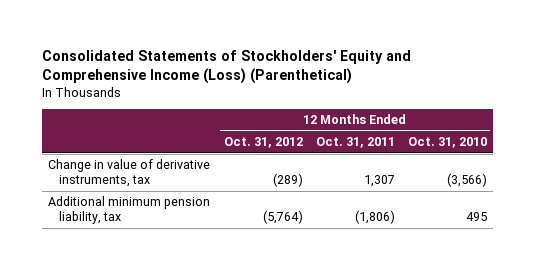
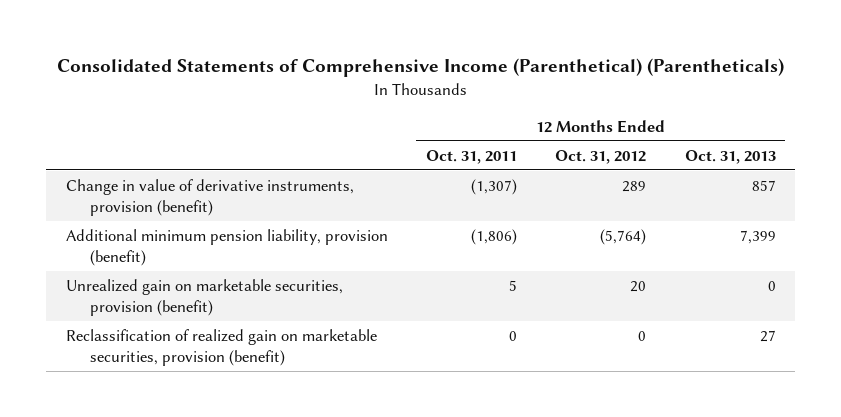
[41,49,411,85] Consolidated Statements of Stockholders' Equity and Comprehensive Income (Loss) (Parenthetical) -> [56,58,784,78] Consolidated Statements of Comprehensive Income (Parenthetical) (Parentheticals)
[407,136,487,148] Oct. 31, 2010 -> none
none -> [684,149,776,164] Oct. 31, 2013
[48,159,211,188] Change in value of derivative instruments, tax -> [65,178,354,216] Change in value of derivative instruments, provision (benefit)
[272,173,303,188] (289) -> [622,180,647,192] 289
[363,175,395,188] 1,307 -> [470,178,517,195] (1,307)
[48,196,211,225] Additional minimum pension liability, tax -> [65,228,388,266] Additional minimum pension liability, provision (benefit)
none -> [65,278,343,316] Unrealized gain on marketable securities, provision (benefit)
none -> [65,328,377,366] Reclassification of realized gain on marketable securities, provision (benefit)

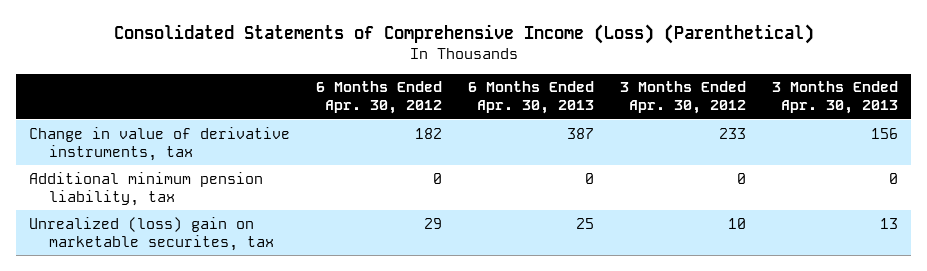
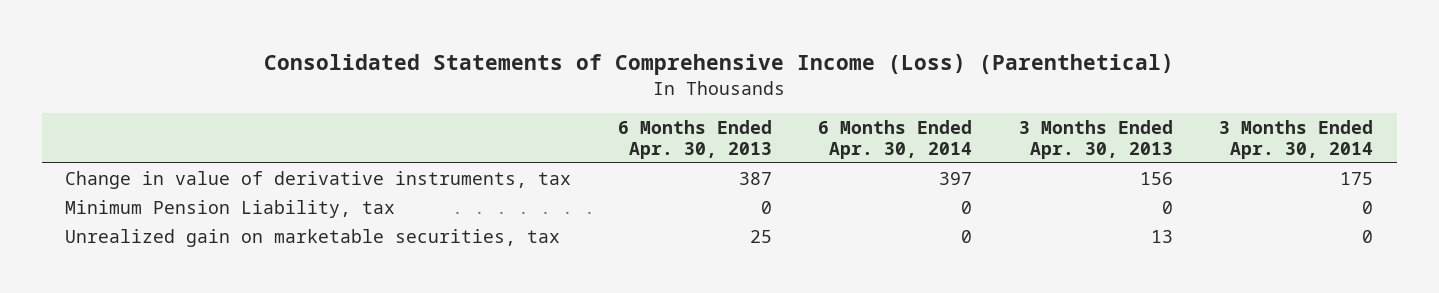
[316,81,443,115] 6 Months Ended Apr. 30, 2012 -> none
[620,81,747,115] 3 Months Ended Apr. 30, 2012 -> none
none -> [818,119,973,160] 6 Months Ended Apr. 30, 2014
none -> [1219,119,1374,160] 3 Months Ended Apr. 30, 2014
[28,171,263,206] Additional minimum pension liability, tax -> [65,200,396,219] Minimum Pension Liability, tax
[28,216,274,251] Unrealized (loss) gain on marketable securites, tax -> [65,229,561,248] Unrealized gain on marketable securities, tax

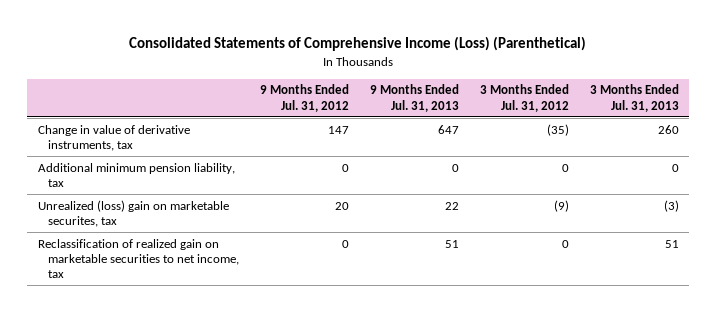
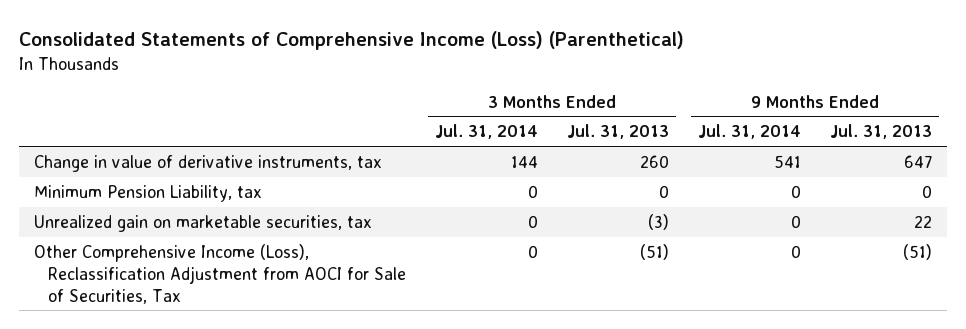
[260,84,350,112] 9 Months Ended Jul. 31, 2012 -> none
[479,84,569,112] 3 Months Ended Jul. 31, 2012 -> none
none -> [435,124,539,140] Jul. 31, 2014
none -> [698,124,802,140] Jul. 31, 2014
[37,238,240,279] Reclassification of realized gain on marketable securities to net income, tax -> none
[37,162,235,188] Additional minimum pension liability, tax -> [33,184,262,202] Minimum Pension Liability, tax
[37,199,229,228] Unrealized (loss) gain on marketable securites, tax -> [33,214,372,232] Unrealized gain on marketable securities, tax
none -> [33,243,407,304] Other Comprehensive Income (Loss), Reclassification Adjustment from AOCI for Sale of Securities, Tax

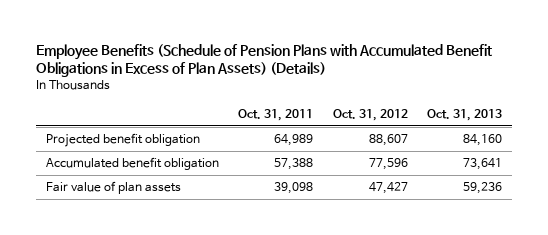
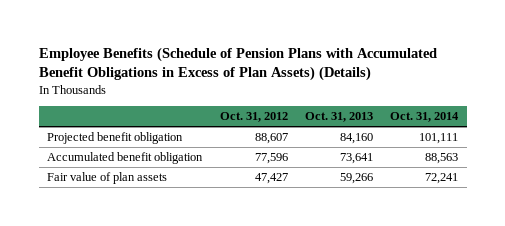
[238,108,314,121] Oct. 31, 2011 -> none
none -> [390,112,460,123] Oct. 31, 2014
[463,182,503,195] 59,236 -> [339,173,373,185] 59,266

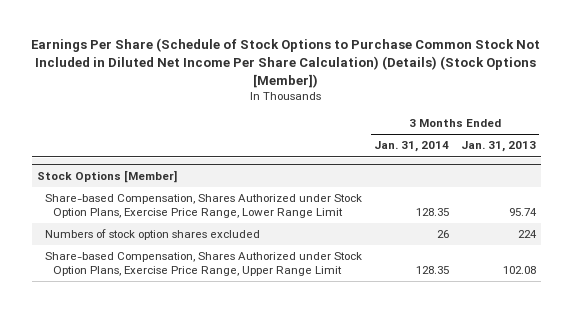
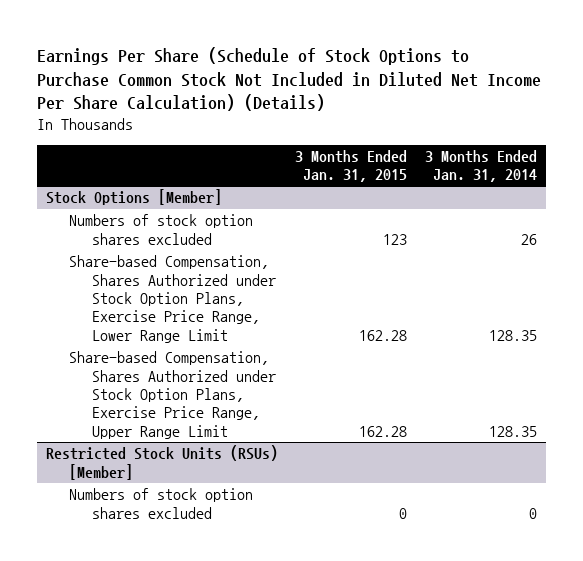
[31,38,541,88] Earnings Per Share (Schedule of Stock Options to Purchase Common Stock Not Included in Diluted Net Income Per Share Calculation) (Details) (Stock Options [Member]) -> [36,46,541,112] Earnings Per Share (Schedule of Stock Options to Purchase Common Stock Not Included in Diluted Net Income Per Share Calculation) (Details)
[460,141,536,153] Jan. 31, 2013 -> none
none -> [295,149,408,183] 3 Months Ended Jan. 31, 2015
[45,194,363,218] Share-based Compensation, Shares Authorized under Stock Option Plans, Exercise Price Range, Lower Range Limit -> [68,255,277,343] Share-based Compensation, Shares Authorized under Stock Option Plans, Exercise Price Range, Lower Range Limit
none -> [45,445,278,480] Restricted Stock Units (RSUs) [Member]
none -> [68,488,253,519] Numbers of stock option shares excluded

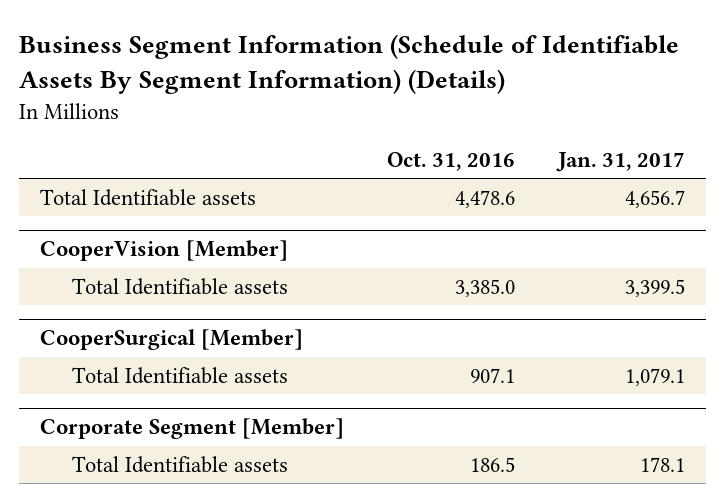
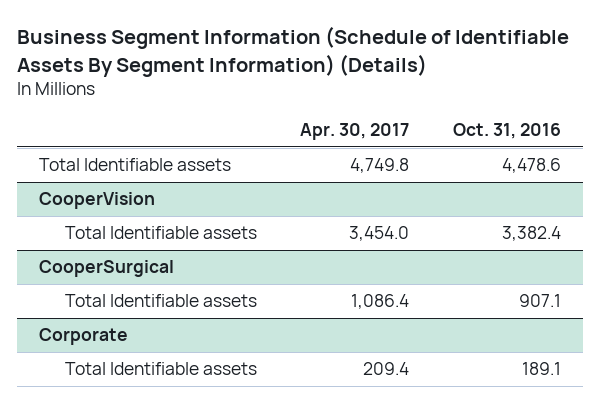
[555,151,685,172] Jan. 31, 2017 -> none
none -> [300,123,410,141] Apr. 30, 2017
[40,240,289,262] CooperVision [Member] -> [38,192,155,210] CooperVision
[454,278,515,297] 3,385.0 -> [501,226,561,242] 3,382.4
[40,329,304,351] CooperSurgical [Member] -> [38,260,174,278] CooperSurgical
[40,418,345,440] Corporate Segment [Member] -> [38,328,128,346] Corporate
[469,456,515,472] 186.5 -> [521,362,561,376] 189.1

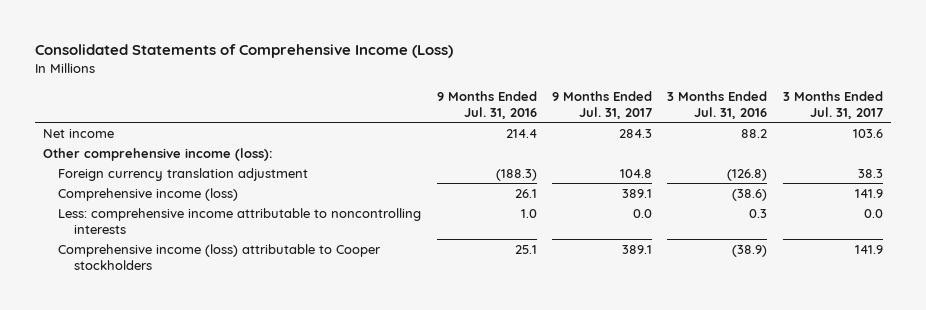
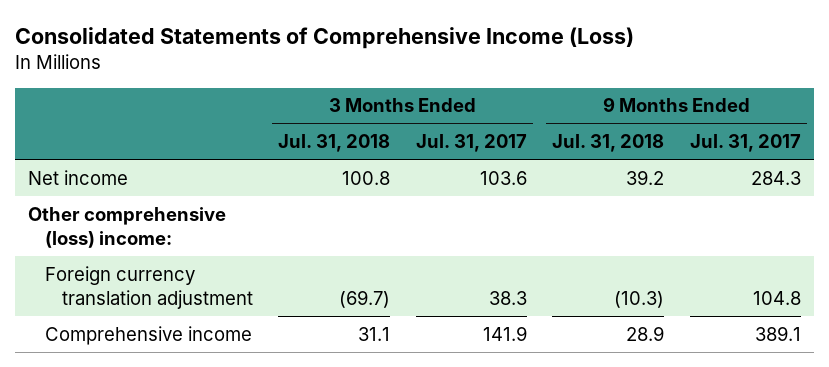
[436,91,537,119] 9 Months Ended Jul. 31, 2016 -> none
[667,91,768,119] 3 Months Ended Jul. 31, 2016 -> none
none -> [278,134,391,153] Jul. 31, 2018
none -> [552,134,665,153] Jul. 31, 2018
[42,147,273,161] Other comprehensive income (loss): -> [27,206,226,248] Other comprehensive (loss) income:
[58,187,239,201] Comprehensive income (loss) -> none
[58,207,422,234] Less: comprehensive income attributable to noncontrolling interests -> none
[58,243,382,270] Comprehensive income (loss) attributable to Cooper stockholders -> [44,325,252,345] Comprehensive income

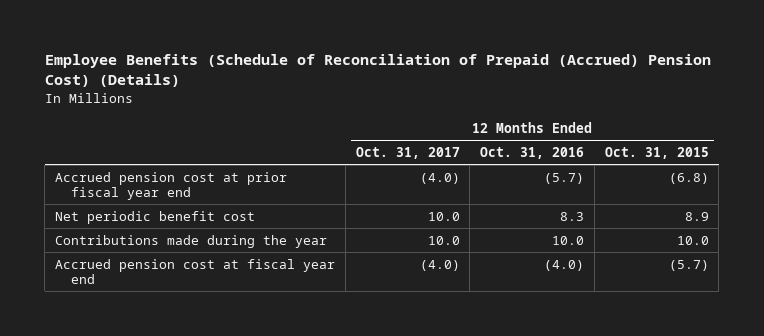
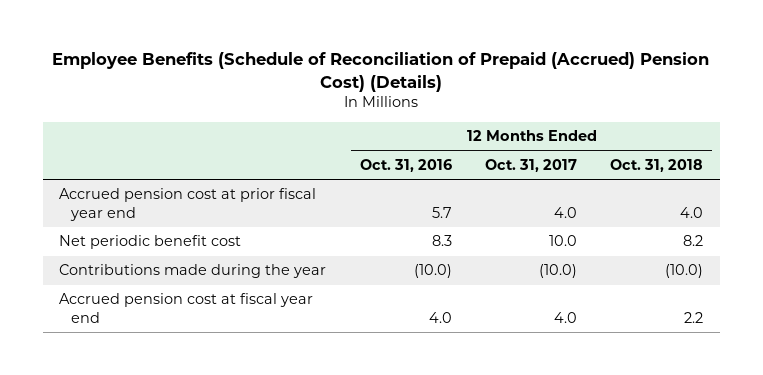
[604,146,709,159] Oct. 31, 2015 -> none
none -> [610,158,704,172] Oct. 31, 2018
[419,172,460,184] (4.0) -> [554,206,578,218] 4.0
[544,172,585,184] (5.7) -> [431,206,452,218] 5.7
[427,235,460,245] 10.0 -> [539,264,578,279] (10.0)
[552,235,585,245] 10.0 -> [413,264,452,279] (10.0)
[419,259,460,271] (4.0) -> [554,311,578,323] 4.0
[544,259,585,271] (4.0) -> [428,311,452,323] 4.0

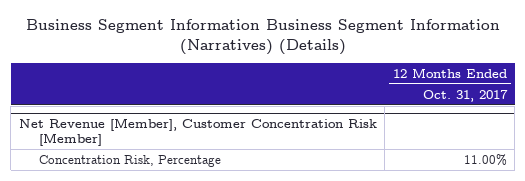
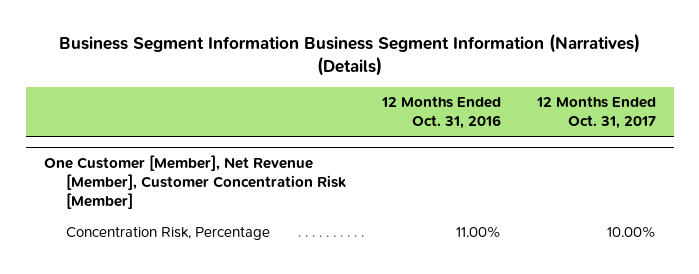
none -> [380,96,501,130] 12 Months Ended Oct. 31, 2016
[18,118,377,146] Net Revenue [Member], Customer Concentration Risk [Member] -> [43,155,347,210] One Customer [Member], Net Revenue [Member], Customer Concentration Risk [Member]
[463,153,507,166] 11.00% -> [606,226,656,239] 10.00%

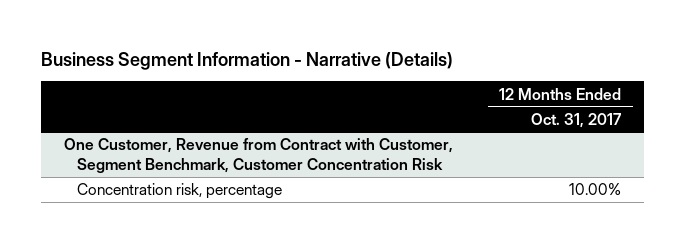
[58,32,640,77] Business Segment Information Business Segment Information (Narratives) (Details) -> [41,51,454,70] Business Segment Information - Narrative (Details)
[380,96,501,130] 12 Months Ended Oct. 31, 2016 -> none
[43,155,347,210] One Customer [Member], Net Revenue [Member], Customer Concentration Risk [Member] -> none
none -> [64,138,454,173] One Customer, Revenue from Contract with Customer, Segment Benchmark, Customer Concentration Risk
[66,226,271,241] Concentration Risk, Percentage -> [77,183,283,200] Concentration risk, percentage

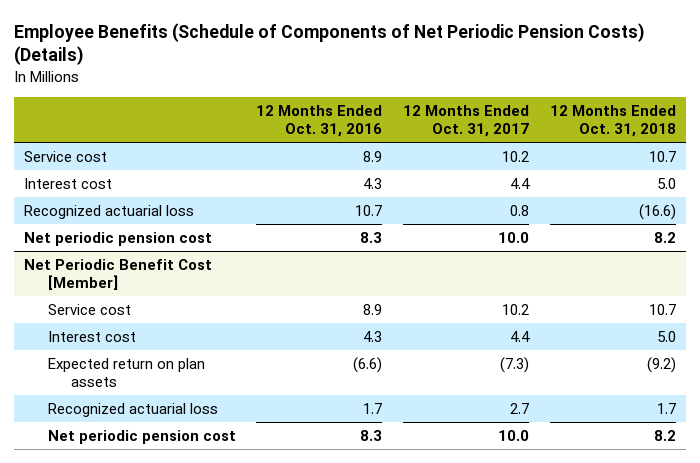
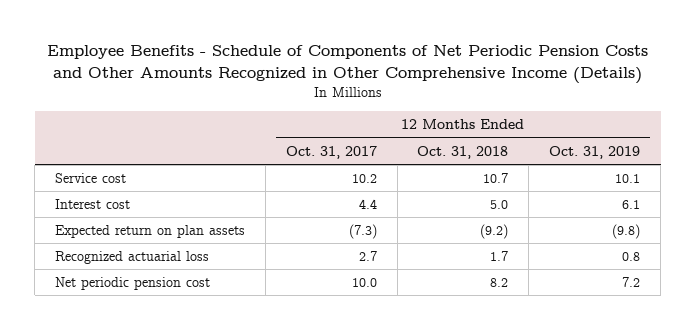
[14,22,646,66] Employee Benefits (Schedule of Components of Net Periodic Pension Costs) (Details) -> [46,45,648,85] Employee Benefits - Schedule of Components of Net Periodic Pension Costs and Other Amounts Recognized in Other Comprehensive Income (Details)
[256,104,383,138] 12 Months Ended Oct. 31, 2016 -> none
none -> [549,145,641,159] Oct. 31, 2019
[24,204,195,219] Recognized actuarial loss -> none
[24,231,213,246] Net periodic pension cost -> none
[24,258,213,291] Net Periodic Benefit Cost [Member] -> none
[47,303,131,315] Service cost -> none
[47,330,136,342] Interest cost -> none

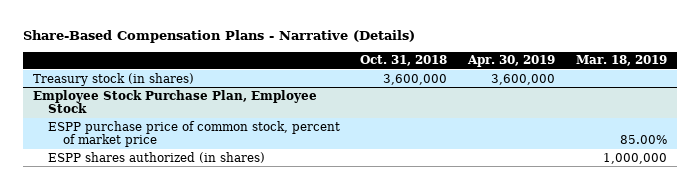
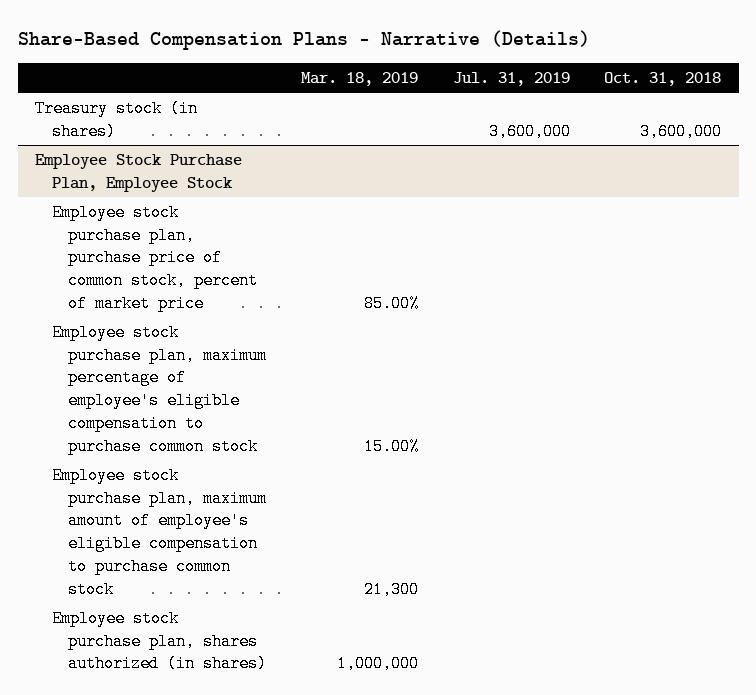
[466,55,555,68] Apr. 30, 2019 -> none
none -> [452,72,570,87] Jul. 31, 2019
[47,120,340,148] ESPP purchase price of common stock, percent of market price -> [51,203,259,312] Employee stock purchase plan, purchase price of common stock, percent of market price
none -> [51,323,268,455] Employee stock purchase plan, maximum percentage of employee's eligible compensation to purchase common stock
none -> [51,466,268,598] Employee stock purchase plan, maximum amount of employee's eligible compensation to purchase common stock
[47,151,265,163] ESPP shares authorized (in shares) -> [51,609,268,673] Employee stock purchase plan, shares authorized (in shares)

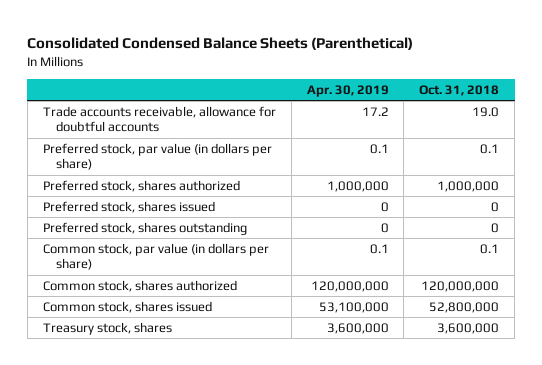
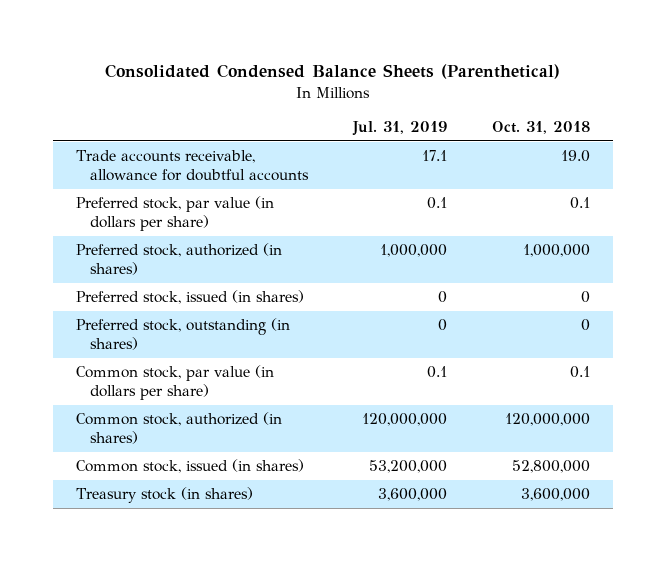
[306,84,389,97] Apr. 30, 2019 -> none
none -> [351,121,447,137] Jul. 31, 2019
[42,179,240,192] Preferred stock, shares authorized -> [75,243,282,276] Preferred stock, authorized (in shares)
[42,200,215,213] Preferred stock, shares issued -> [75,290,304,305] Preferred stock, issued (in shares)
[42,221,247,235] Preferred stock, shares outstanding -> [75,318,290,351] Preferred stock, outstanding (in shares)
[42,279,237,292] Common stock, shares authorized -> [75,412,282,445] Common stock, authorized (in shares)
[42,300,212,313] Common stock, shares issued -> [75,459,304,474] Common stock, issued (in shares)
[42,321,172,335] Treasury stock, shares -> [75,487,253,504] Treasury stock (in shares)

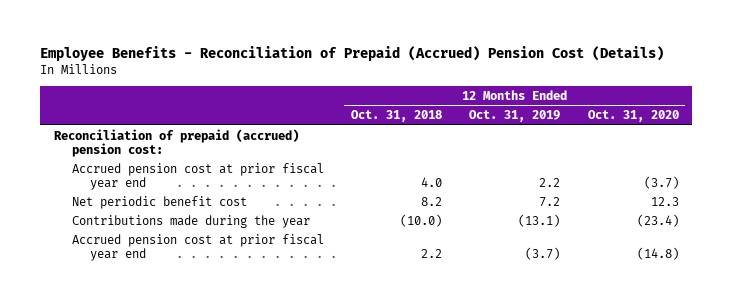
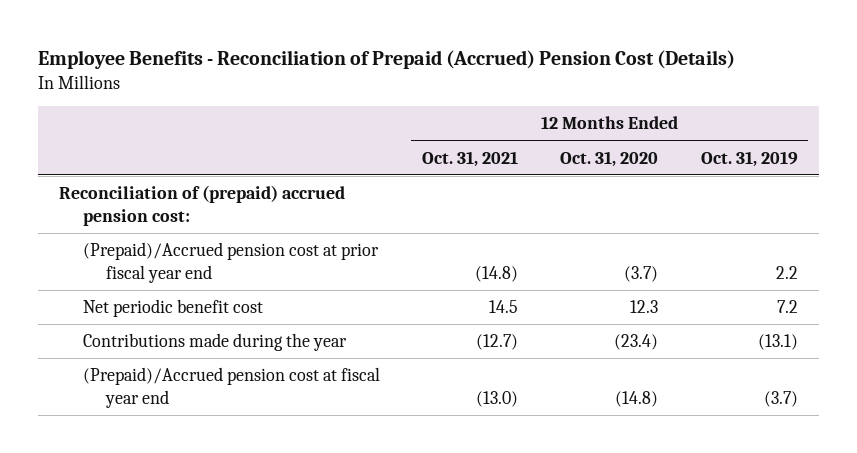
[350,110,442,123] Oct. 31, 2018 -> none
none -> [422,150,519,167] Oct. 31, 2021
[53,128,299,157] Reconciliation of prepaid (accrued) pension cost: -> [59,185,346,226] Reconciliation of (prepaid) accrued pension cost:
[71,162,324,190] Accrued pension cost at prior fiscal year end -> [82,242,379,283] (Prepaid)/Accrued pension cost at prior fiscal year end
[71,233,324,261] Accrued pension cost at prior fiscal year end -> [82,367,380,408] (Prepaid)/Accrued pension cost at fiscal year end

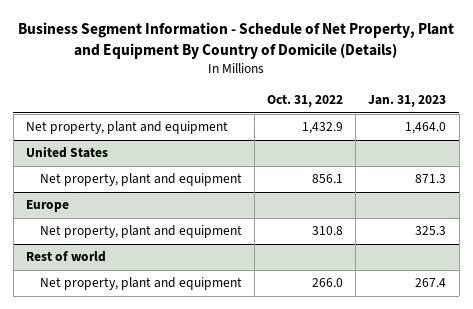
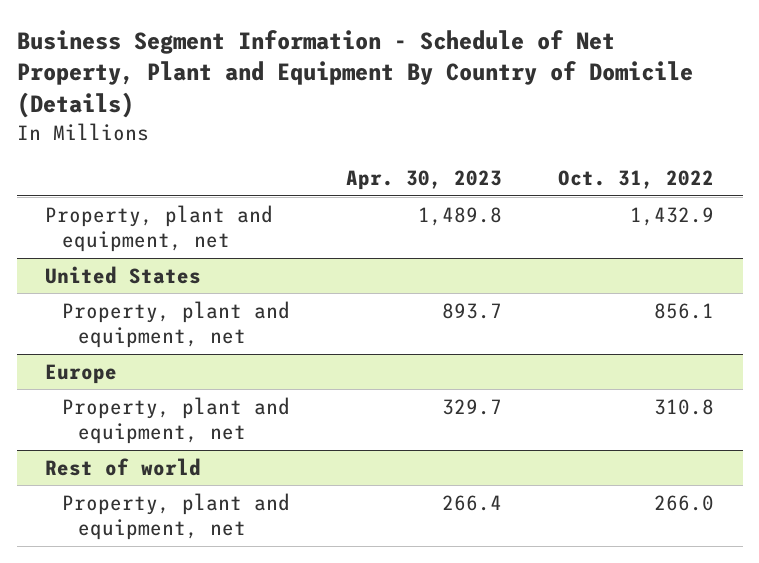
[368,95,447,108] Jan. 31, 2023 -> none
none -> [346,170,503,191] Apr. 30, 2023
[26,121,229,135] Net property, plant and equipment -> [44,204,273,253] Property, plant and equipment, net
[40,173,243,187] Net property, plant and equipment -> [61,300,290,349] Property, plant and equipment, net
[40,225,243,239] Net property, plant and equipment -> [61,396,290,445] Property, plant and equipment, net
[40,277,243,291] Net property, plant and equipment -> [61,492,290,541] Property, plant and equipment, net

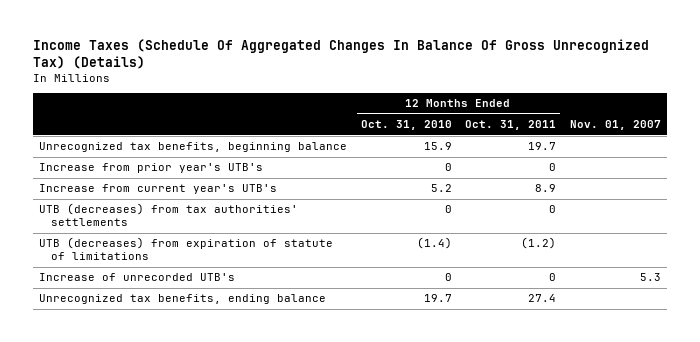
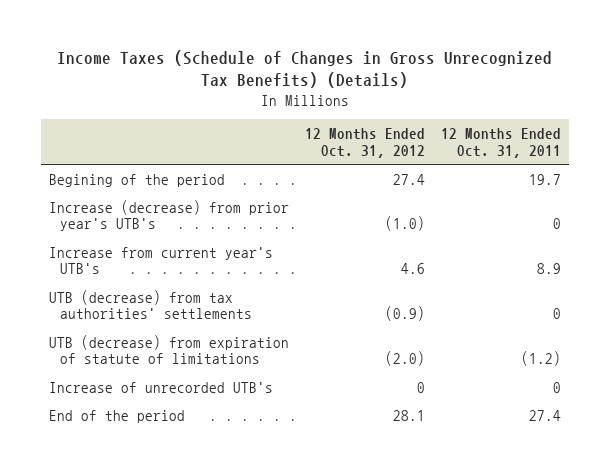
[32,38,649,70] Income Taxes (Schedule Of Aggregated Changes In Balance Of Gross Unrecognized Tax) (Details) -> [57,50,553,89] Income Taxes (Schedule of Changes in Gross Unrecognized Tax Benefits) (Details)
[360,120,452,131] Oct. 31, 2010 -> none
[569,120,661,131] Nov. 01, 2007 -> none
none -> [305,127,426,158] 12 Months Ended Oct. 31, 2012
[39,142,348,153] Unrecognized tax benefits, beginning balance -> [48,173,225,187] Begining of the period
[39,163,264,174] Increase from prior year's UTB's -> [48,199,289,232] Increase (decrease) from prior year's UTB's
[39,203,299,227] UTB (decreases) from tax authorities' settlements -> [48,289,253,320] UTB (decrease) from tax authorities' settlements
[39,237,334,261] UTB (decreases) from expiration of statute of limitations -> [48,334,289,365] UTB (decrease) from expiration of statute of limitations
[39,294,327,305] Unrecognized tax benefits, ending balance -> [48,409,185,423] End of the period

